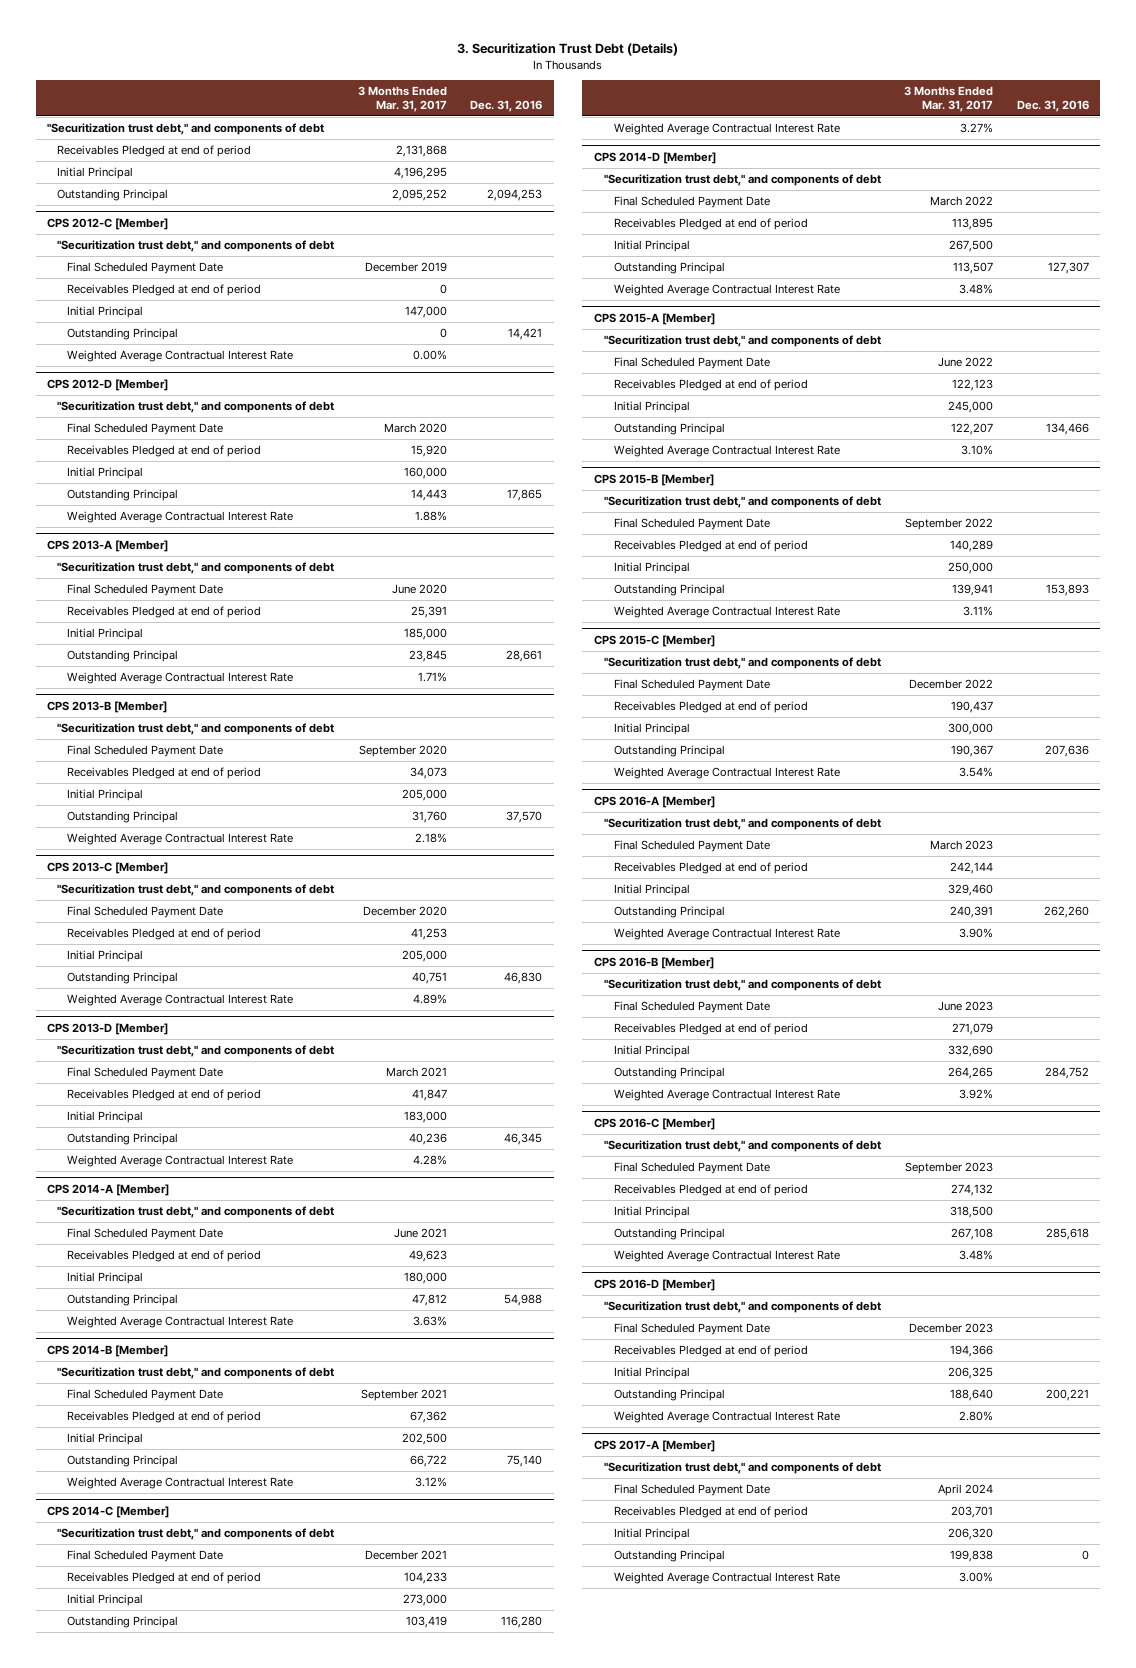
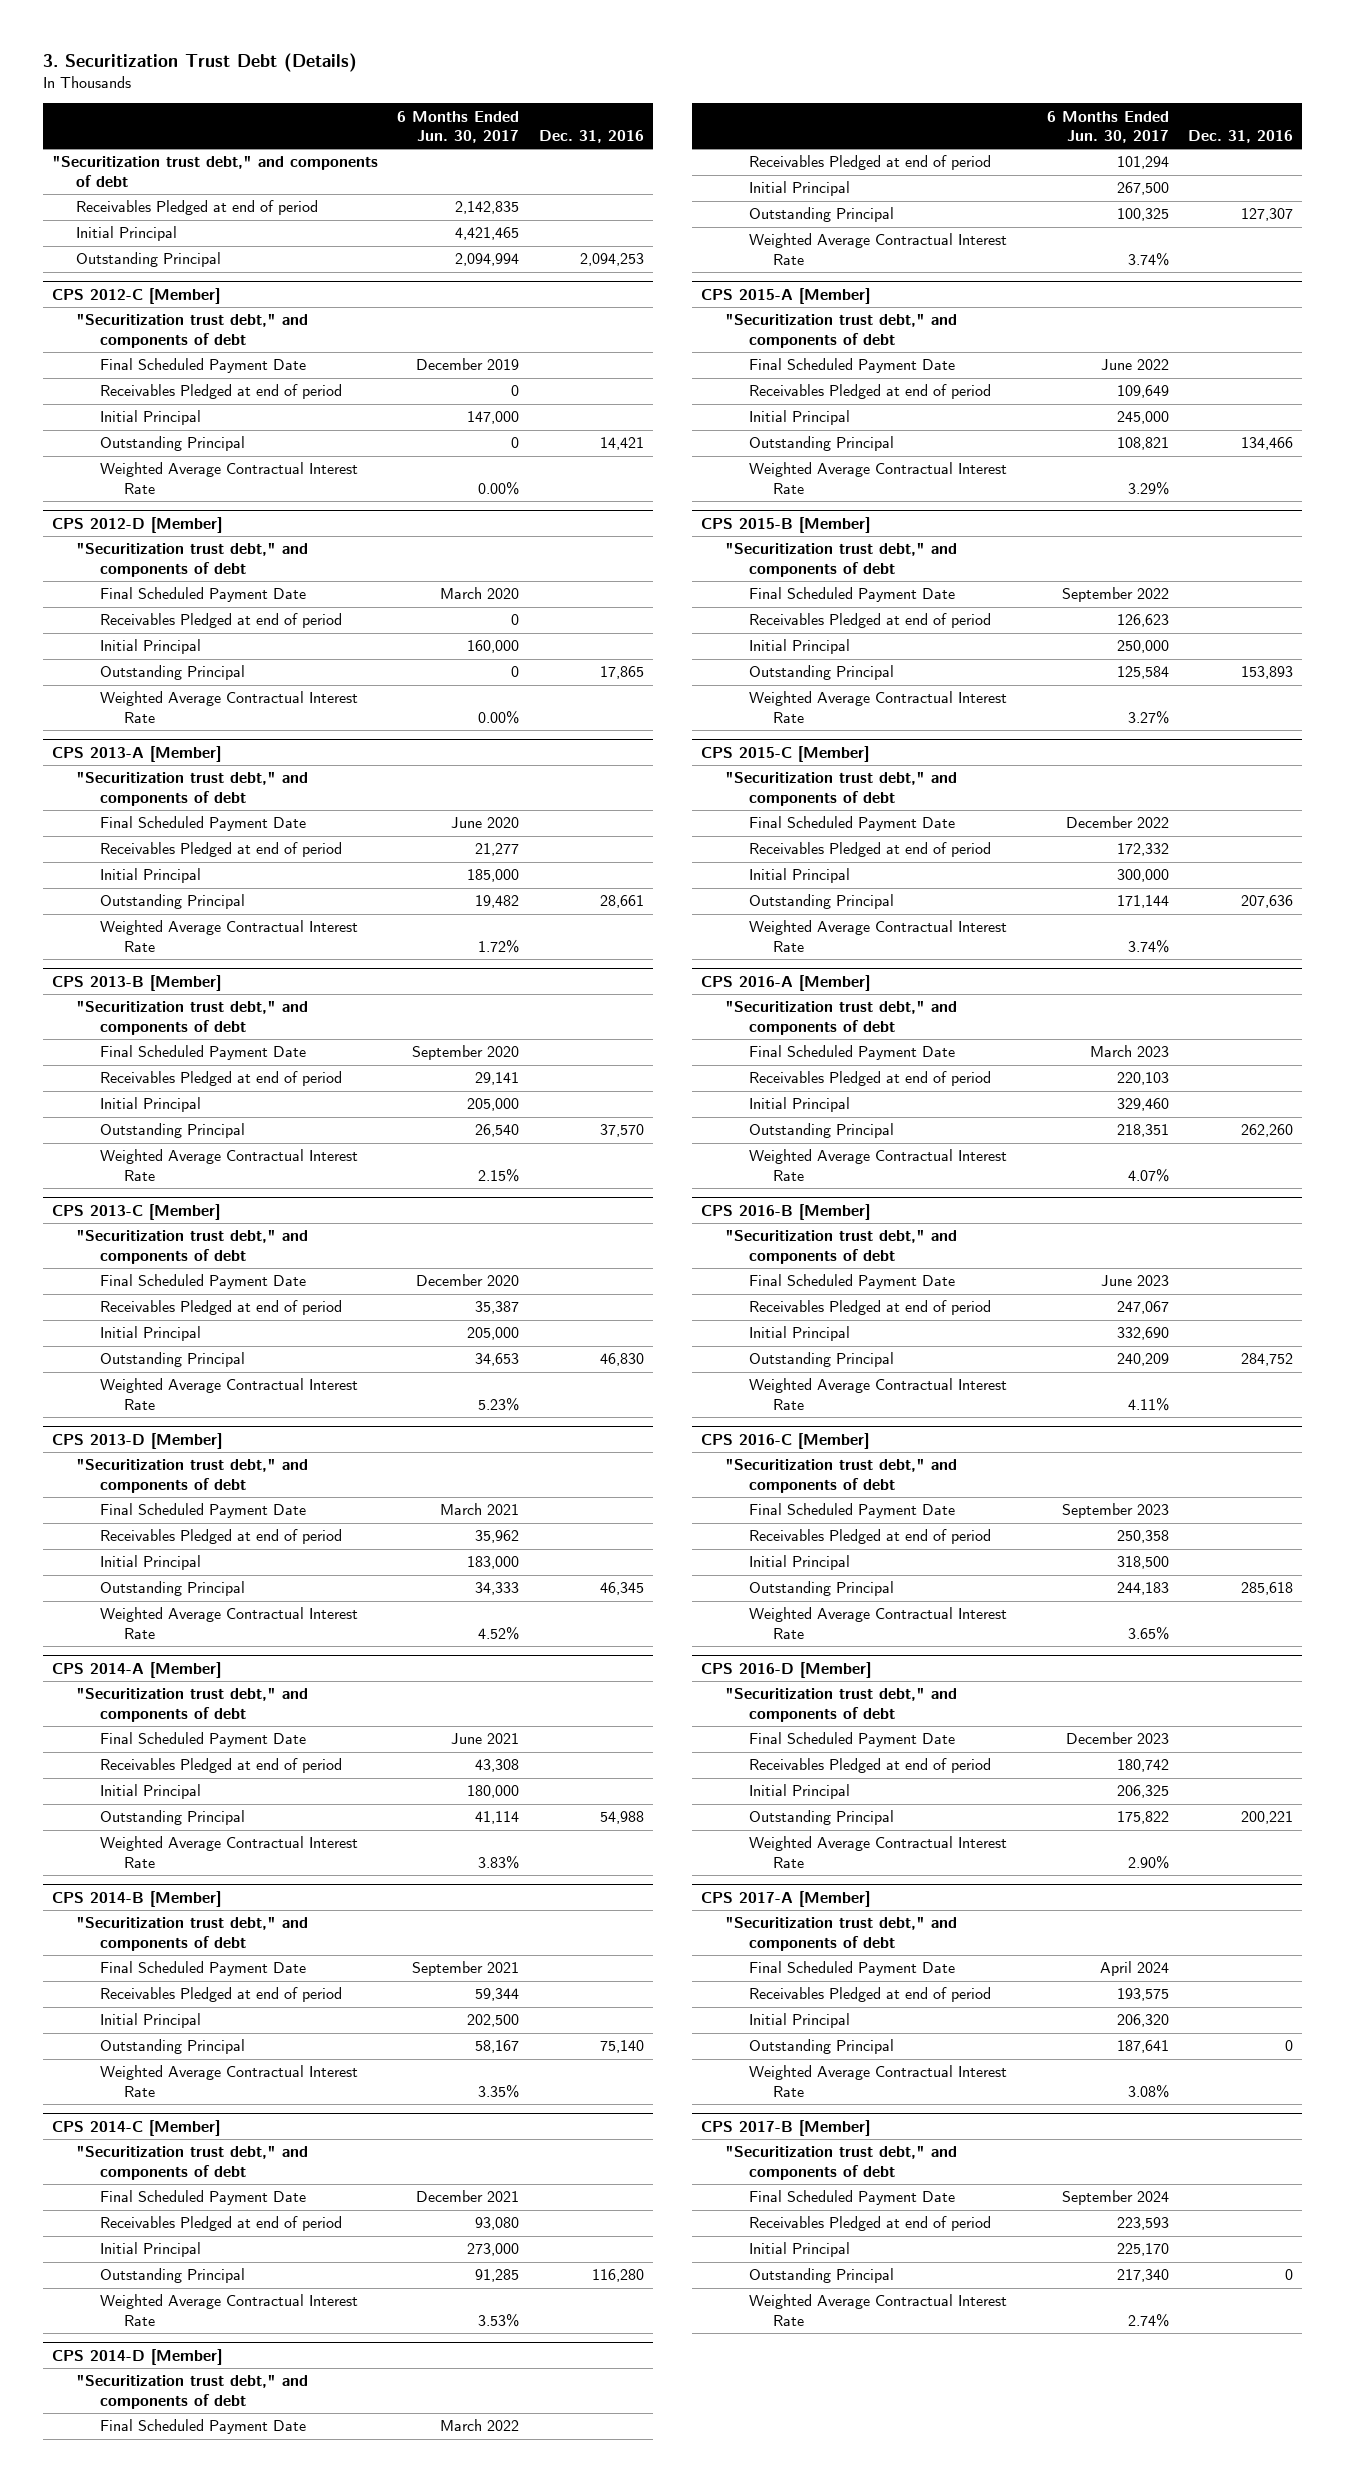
[357,86,447,112] 3 Months Ended Mar. 31, 2017 -> none
none -> [397,110,520,144] 6 Months Ended Jun. 30, 2017
none -> [701,2119,871,2136] CPS 2017-B [Member]
none -> [725,2146,958,2180] "Securitization trust debt," and components of debt
none -> [749,2190,956,2206] Final Scheduled Payment Date
none -> [749,2216,992,2232] Receivables Pledged at end of period
none -> [749,2242,851,2258] Initial Principal
none -> [749,2268,895,2284] Outstanding Principal
none -> [749,2294,1008,2326] Weighted Average Contractual Interest Rate

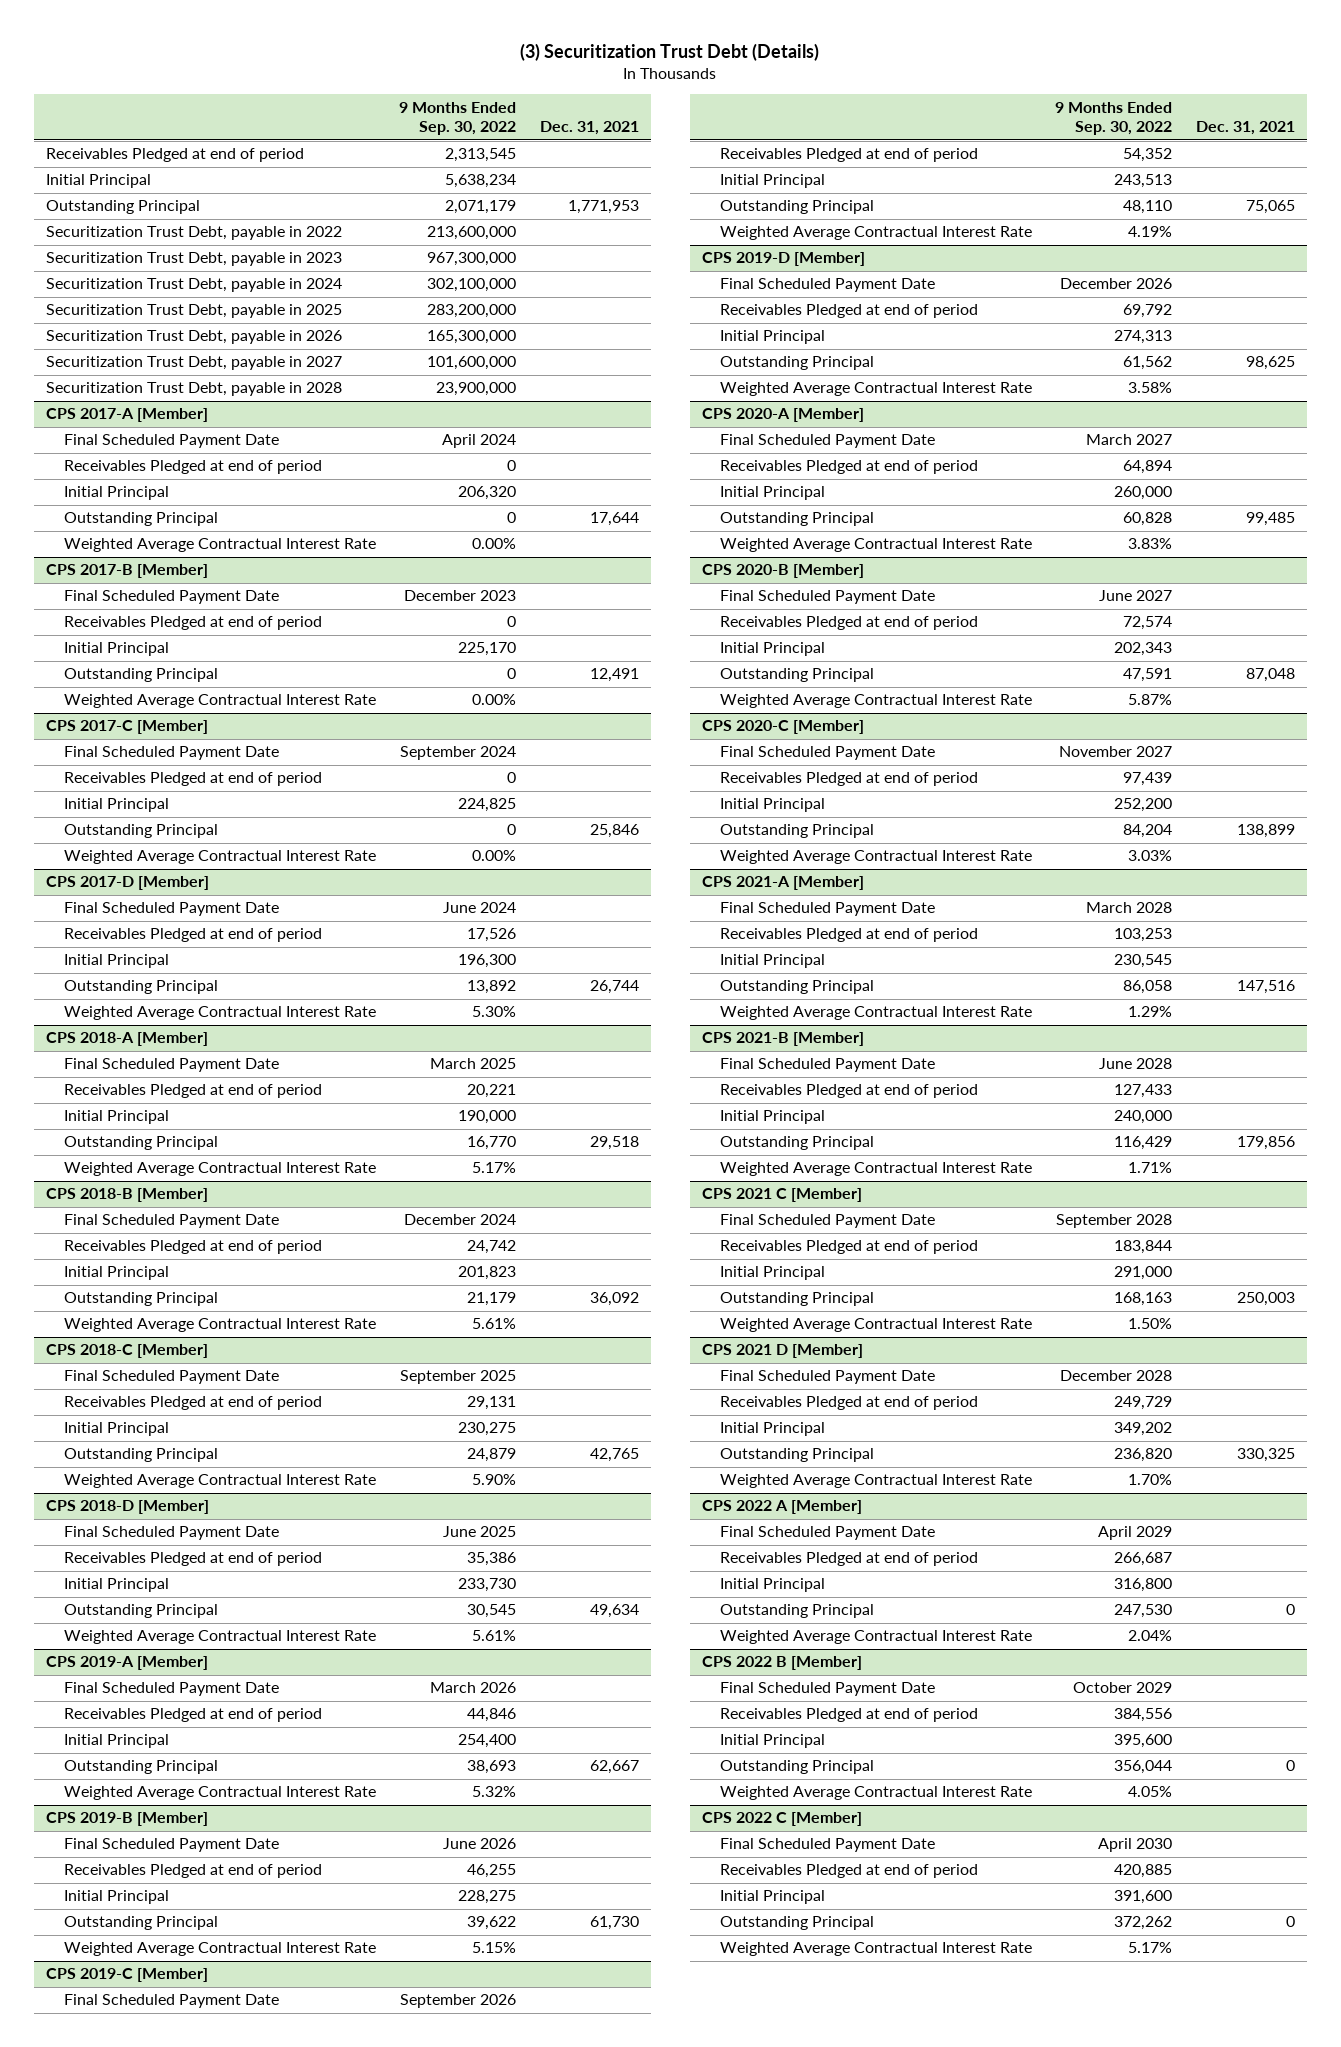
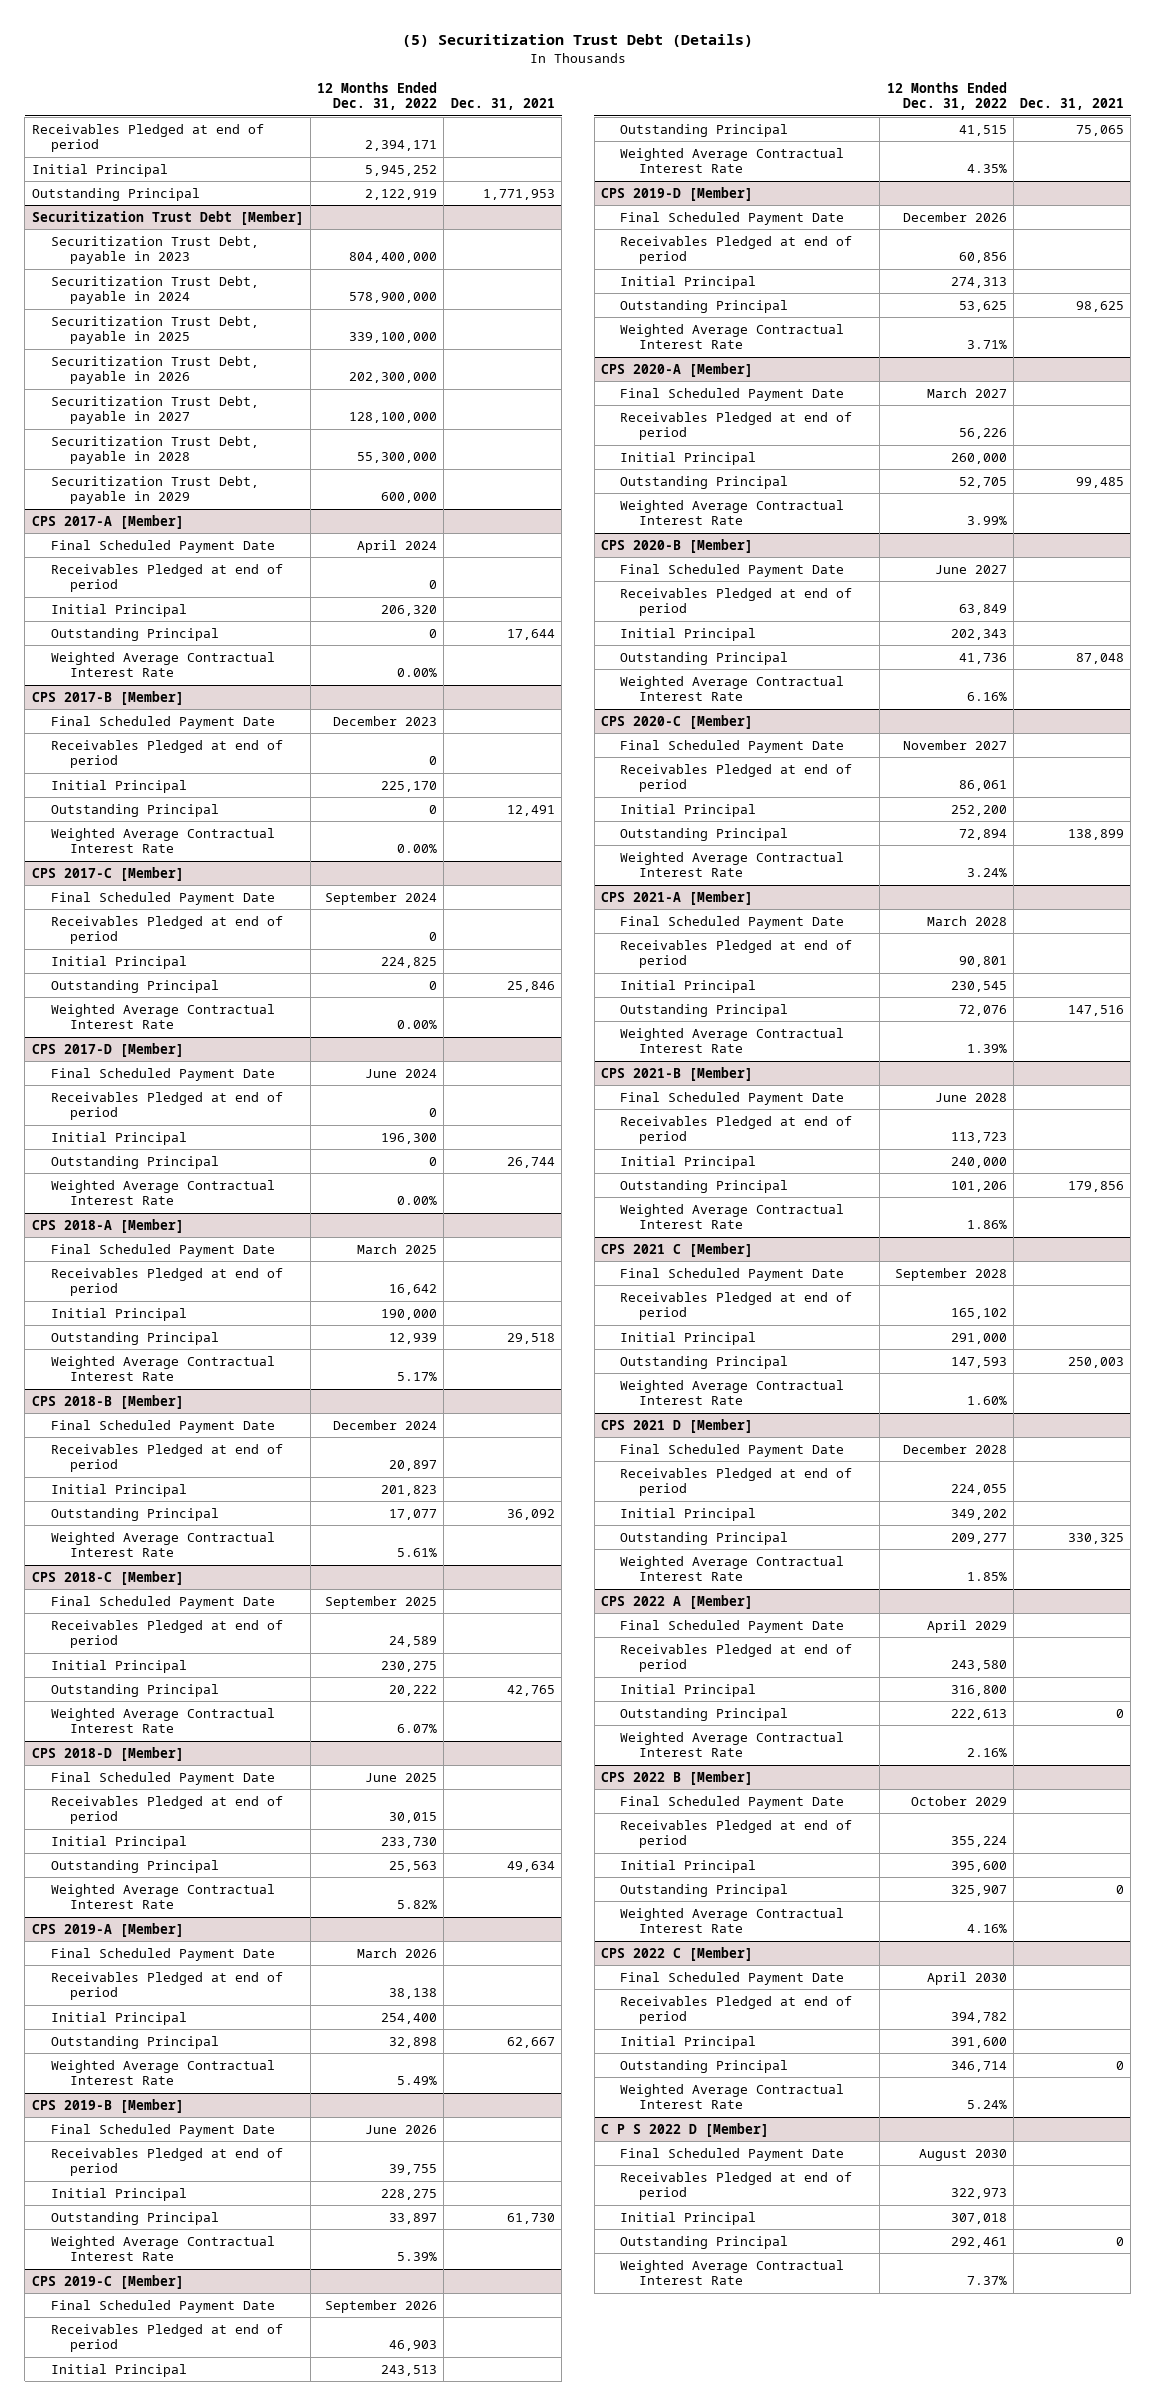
[520,42,820,61] (3) Securitization Trust Debt (Details) -> [401,34,753,48] (5) Securitization Trust Debt (Details)
[399,101,517,136] 9 Months Ended Sep. 30, 2022 -> none
none -> [317,81,438,111] 12 Months Ended Dec. 31, 2022
[45,226,342,241] Securitization Trust Debt, payable in 2022 -> none
[45,252,342,267] Securitization Trust Debt, payable in 2023 -> none
[45,278,342,293] Securitization Trust Debt, payable in 2024 -> none
[45,304,342,319] Securitization Trust Debt, payable in 2025 -> none
[45,330,342,345] Securitization Trust Debt, payable in 2026 -> none
[45,356,342,371] Securitization Trust Debt, payable in 2027 -> none
[45,382,342,397] Securitization Trust Debt, payable in 2028 -> none
none -> [31,210,304,225] Securitization Trust Debt [Member]
none -> [50,235,259,265] Securitization Trust Debt, payable in 2023
none -> [50,275,259,305] Securitization Trust Debt, payable in 2024
none -> [50,315,259,345] Securitization Trust Debt, payable in 2025
none -> [50,355,259,385] Securitization Trust Debt, payable in 2026
none -> [50,395,259,425] Securitization Trust Debt, payable in 2027
none -> [50,435,259,465] Securitization Trust Debt, payable in 2028
none -> [50,475,259,505] Securitization Trust Debt, payable in 2029
none -> [601,2122,770,2137] C P S 2022 D [Member]
none -> [620,2147,845,2161] Final Scheduled Payment Date
none -> [620,2171,853,2201] Receivables Pledged at end of period
none -> [620,2211,757,2225] Initial Principal
none -> [620,2235,789,2249] Outstanding Principal
none -> [620,2259,845,2286] Weighted Average Contractual Interest Rate

